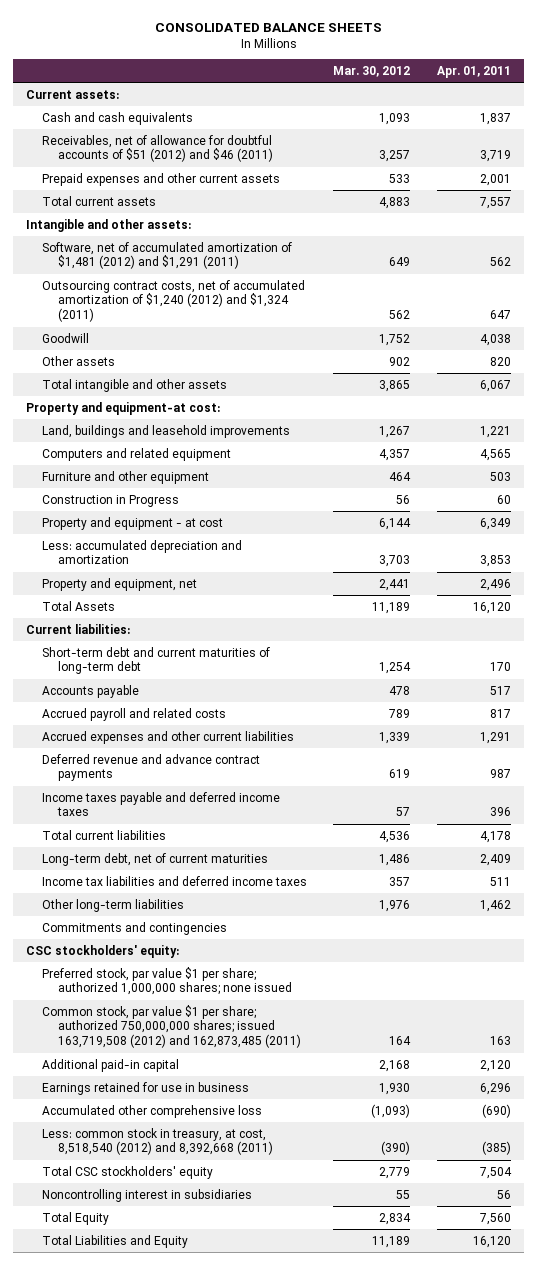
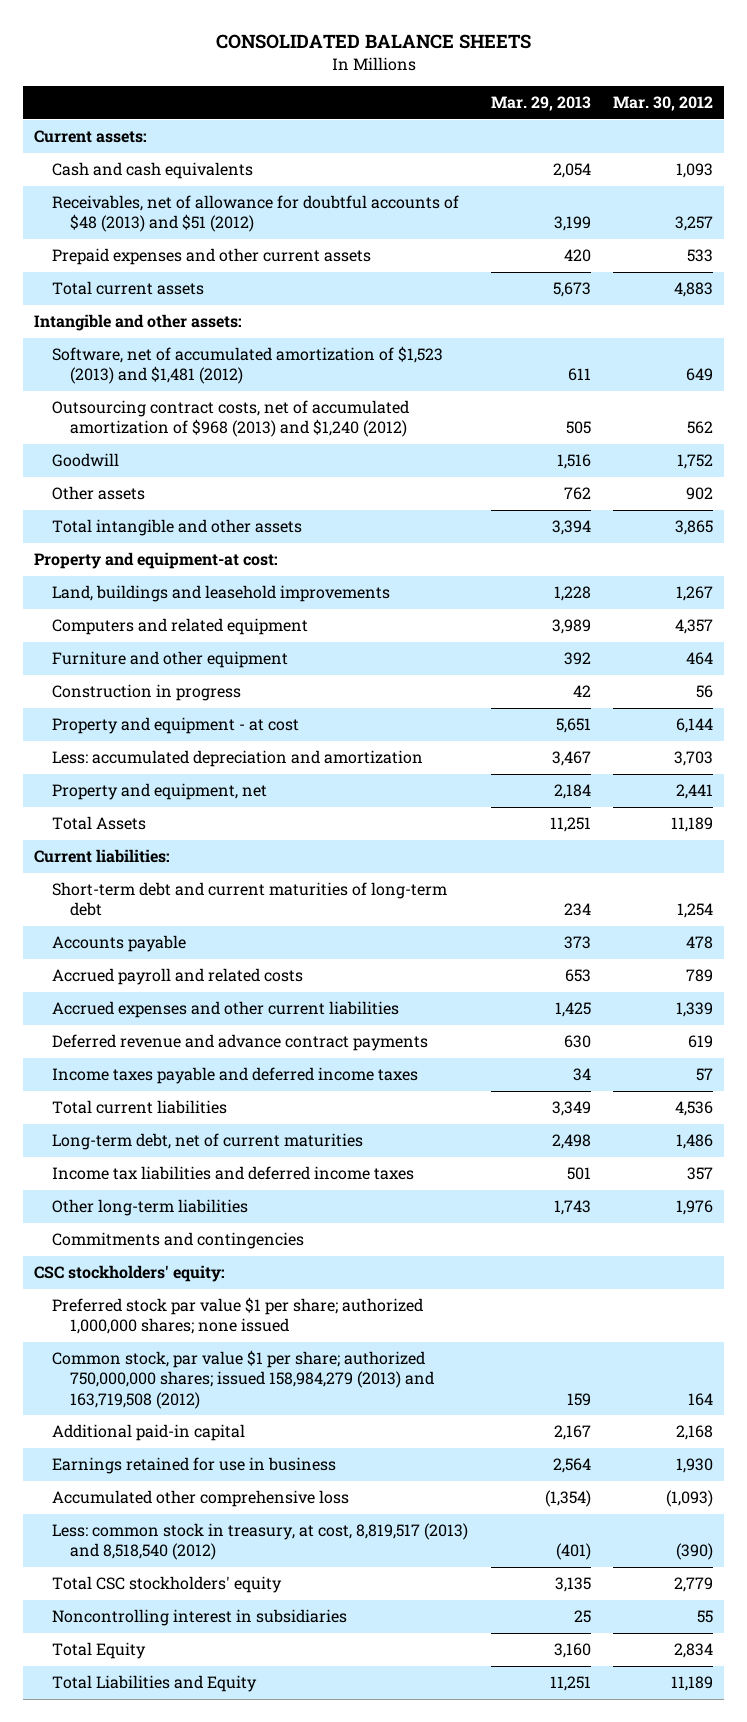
[436,66,511,79] Apr. 01, 2011 -> none
none -> [490,96,591,112] Mar. 29, 2013
[42,134,273,163] Receivables, net of allowance for doubtful accounts of $51 (2012) and $46 (2011) -> [52,195,460,233] Receivables, net of allowance for doubtful accounts of $48 (2013) and $51 (2012)
[42,241,293,270] Software, net of accumulated amortization of $1,481 (2012) and $1,291 (2011) -> [52,346,444,385] Software, net of accumulated amortization of $1,523 (2013) and $1,481 (2012)
[42,279,306,323] Outsourcing contract costs, net of accumulated amortization of $1,240 (2012) and $1,324 (2011) -> [52,400,410,438] Outsourcing contract costs, net of accumulated amortization of $968 (2013) and $1,240 (2012)
[42,494,180,507] Construction in Progress -> [52,684,242,702] Construction in progress
[42,966,292,996] Preferred stock, par value $1 per share; authorized 1,000,000 shares; none issued -> [52,1297,424,1335] Preferred stock par value $1 per share; authorized 1,000,000 shares; none issued
[42,1004,301,1049] Common stock, par value $1 per share; authorized 750,000,000 shares; issued 163,719,508 (2012) and 162,873,485 (2011) -> [52,1350,435,1409] Common stock, par value $1 per share; authorized 750,000,000 shares; issued 158,984,279 (2013) and 163,719,508 (2012)
[42,1127,273,1156] Less: common stock in treasury, at cost, 8,518,540 (2012) and 8,392,668 (2011) -> [52,1523,469,1561] Less: common stock in treasury, at cost, 8,819,517 (2013) and 8,518,540 (2012)

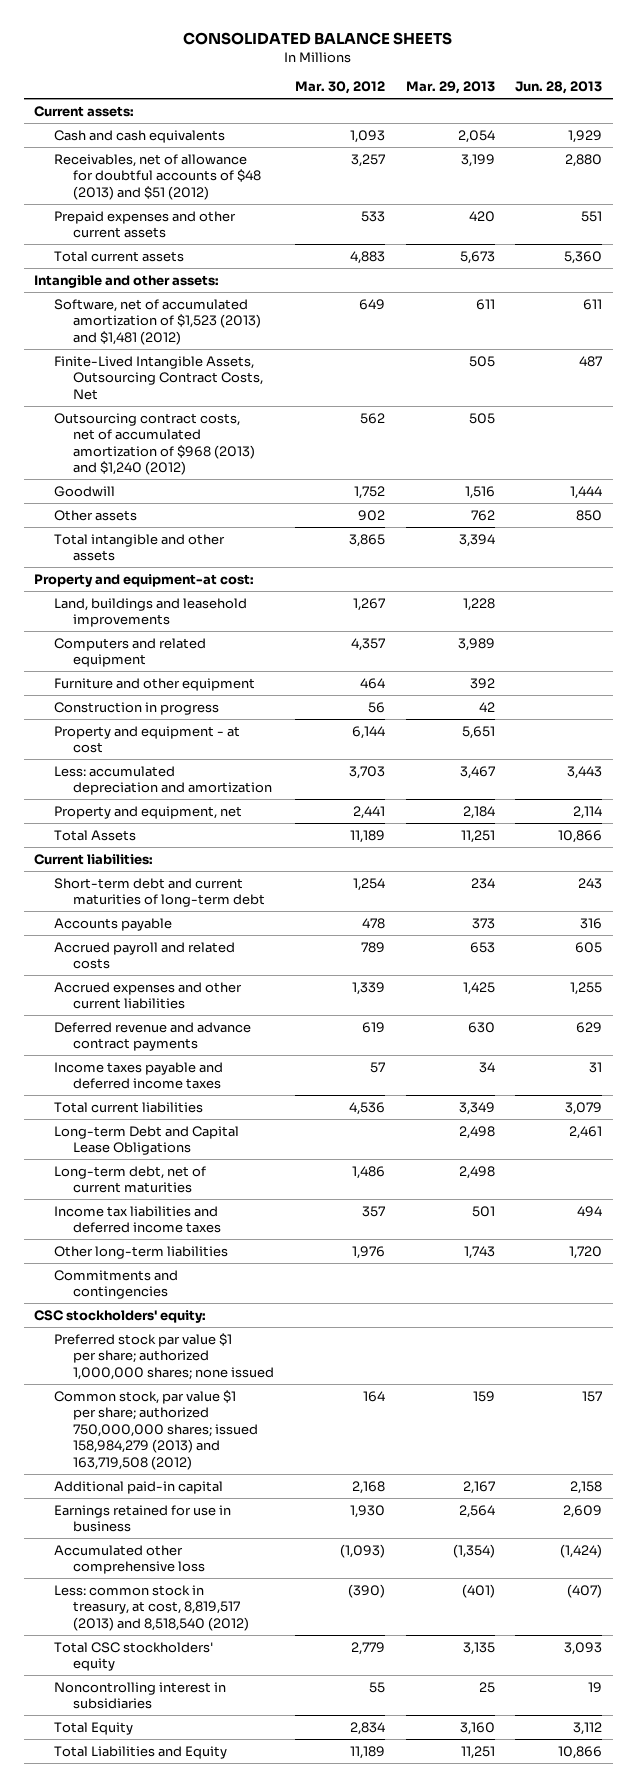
none -> [515,81,603,95] Jun. 28, 2013
none -> [53,355,264,400] Finite-Lived Intangible Assets, Outsourcing Contract Costs, Net
none -> [53,1125,239,1156] Long-term Debt and Capital Lease Obligations

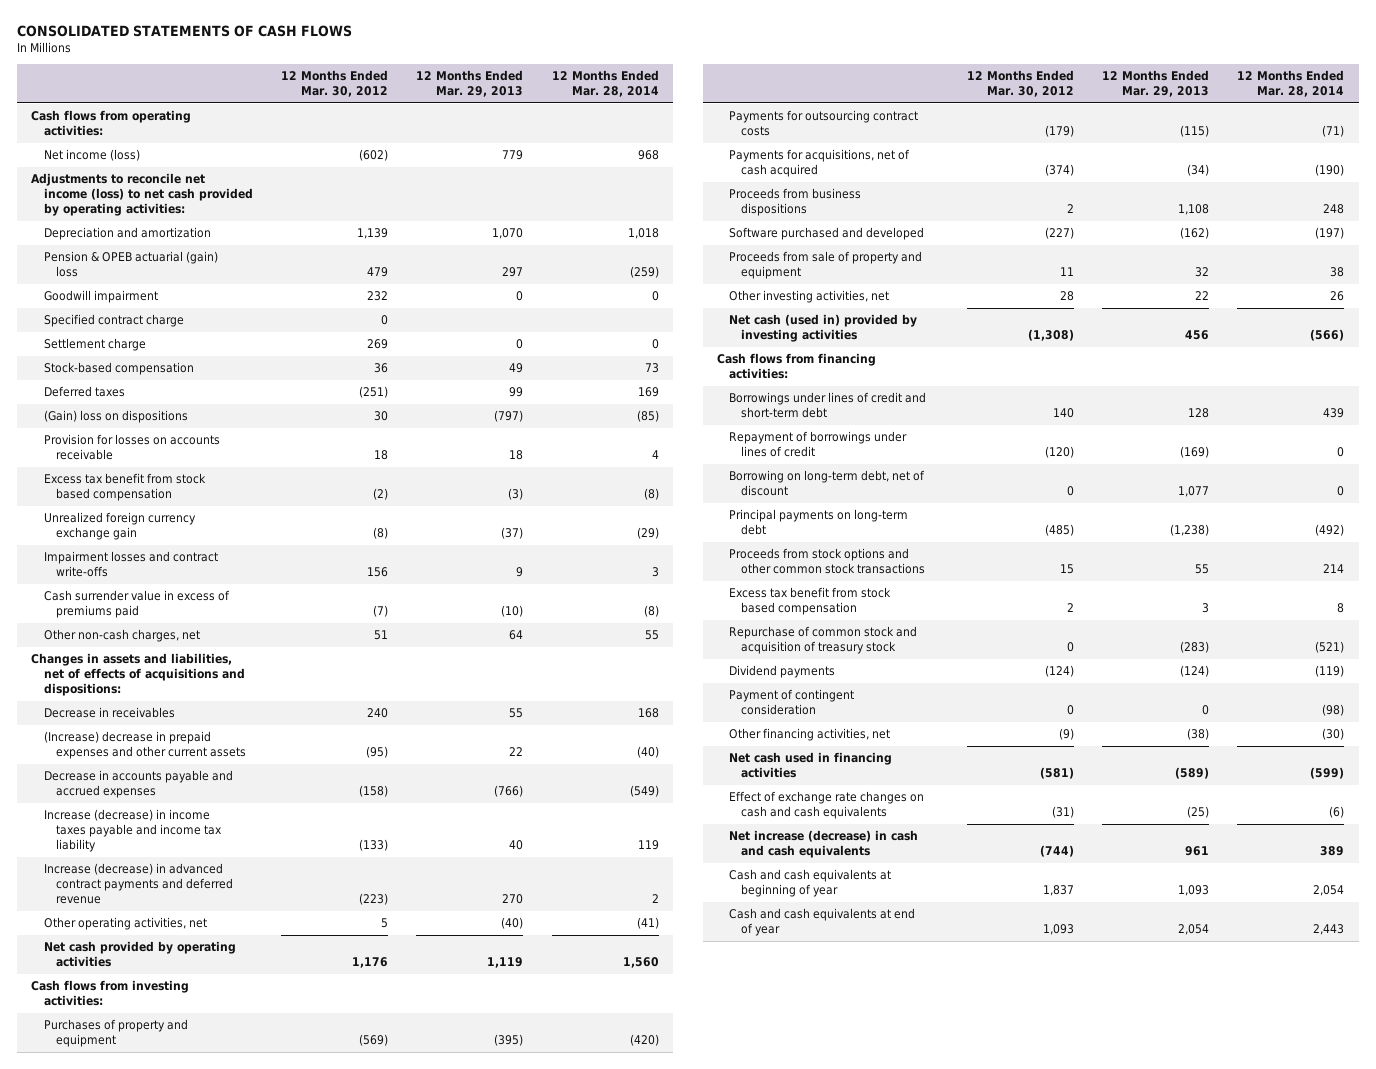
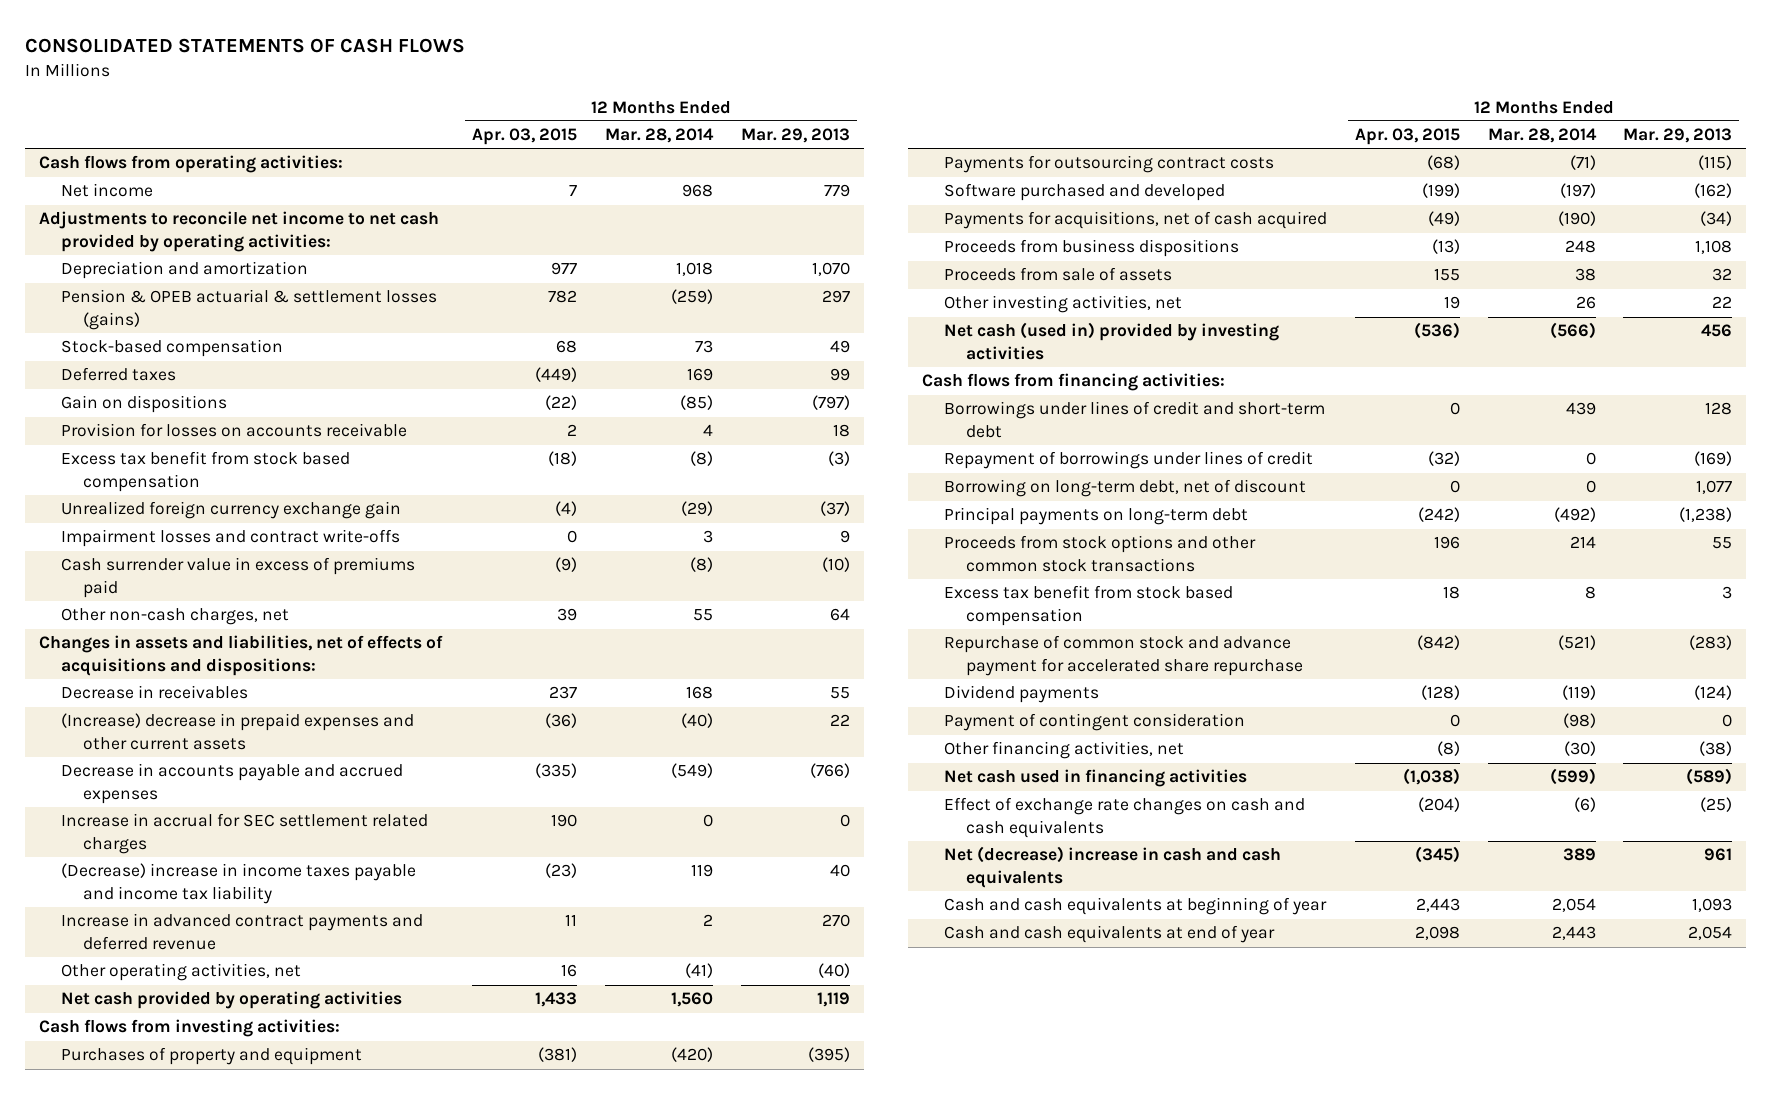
[280,70,388,98] 12 Months Ended Mar. 30, 2012 -> none
none -> [471,128,577,146] Apr. 03, 2015
[43,149,140,162] Net income (loss) -> [60,183,153,198] Net income
[31,173,253,217] Adjustments to reconcile net income (loss) to net cash provided by operating activities: -> [38,211,439,253] Adjustments to reconcile net income to net cash provided by operating activities:
[43,290,158,304] Goodwill impairment -> none
[43,314,184,328] Specified contract charge -> none
[43,338,146,352] Settlement charge -> none
[43,251,218,278] Pension & OPEB actuarial (gain) loss -> [60,289,437,331] Pension & OPEB actuarial & settlement losses (gains)
[43,410,188,424] (Gain) loss on dispositions -> [60,395,227,414] Gain on dispositions
none -> [60,813,428,855] Increase in accrual for SEC settlement related charges
[43,809,222,853] Increase (decrease) in income taxes payable and income tax liability -> [60,863,416,905] (Decrease) increase in income taxes payable and income tax liability
[43,863,233,905] Increase (decrease) in advanced contract payments and deferred revenue -> [60,913,423,951] Increase in advanced contract payments and deferred revenue
[729,227,925,241] Software purchased and developed -> [943,183,1225,202] Software purchased and developed
[729,251,923,280] Proceeds from sale of property and equipment -> [943,267,1172,282] Proceeds from sale of assets
[729,626,918,655] Repurchase of common stock and acquisition of treasury stock -> [943,635,1303,677] Repurchase of common stock and advance payment for accelerated share repurchase
[729,830,919,859] Net increase (decrease) in cash and cash equivalents -> [943,846,1281,889] Net (decrease) increase in cash and cash equivalents

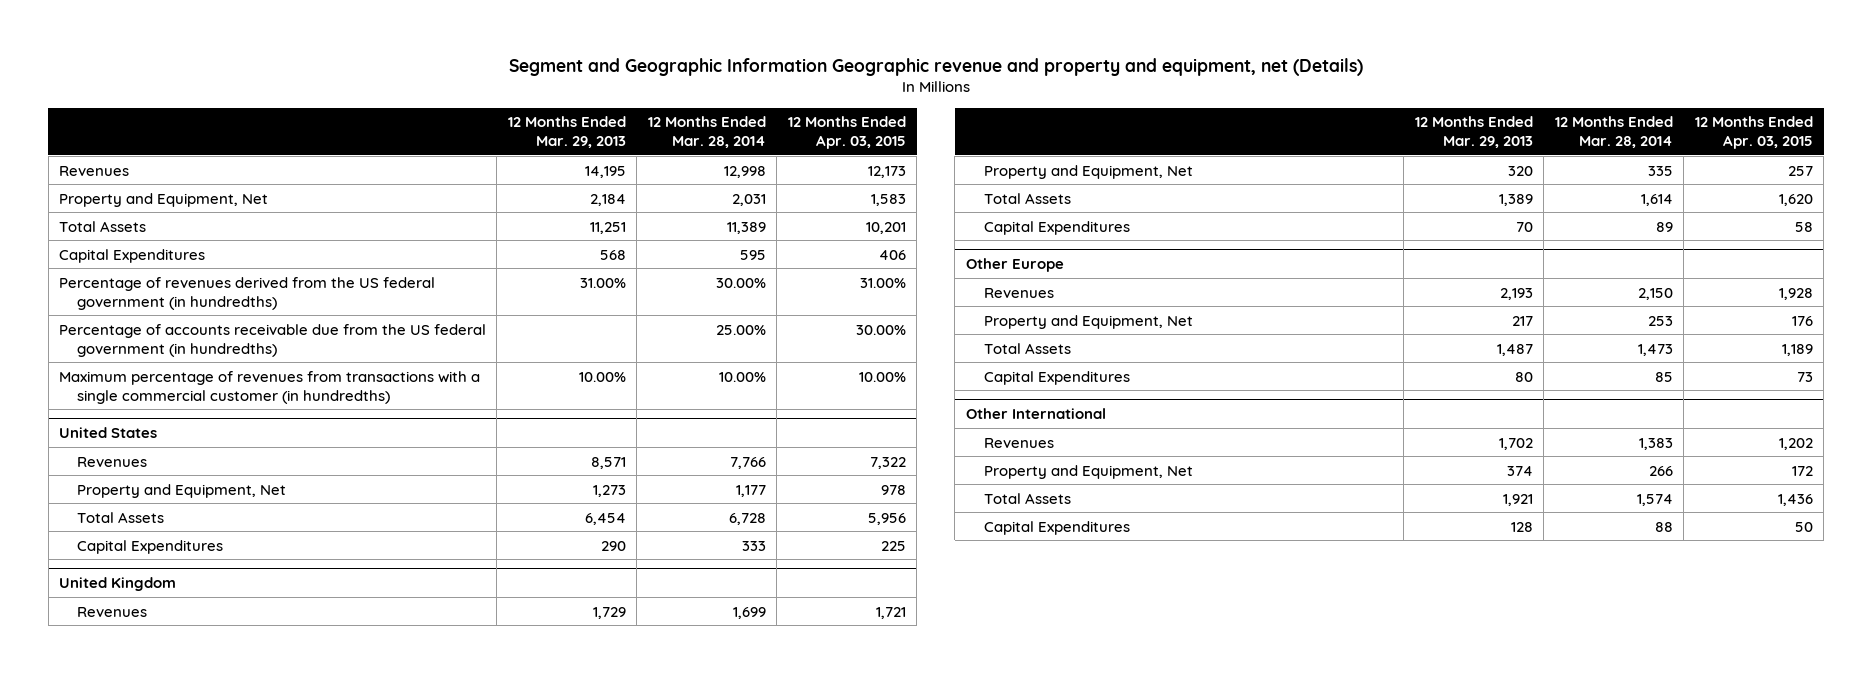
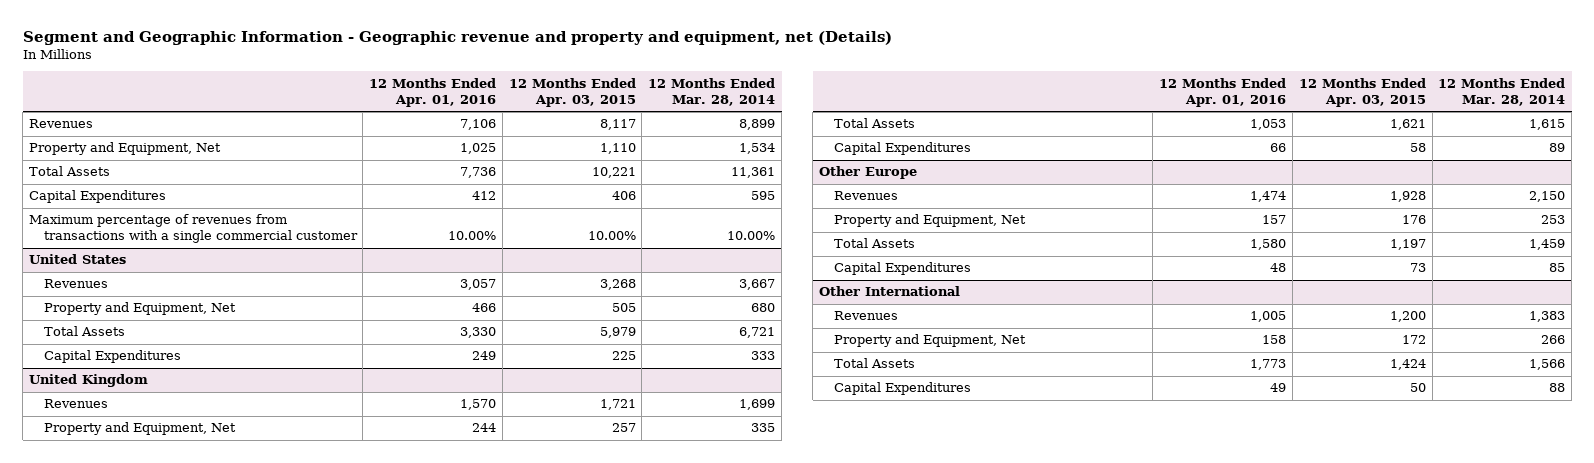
[508,57,1363,76] Segment and Geographic Information Geographic revenue and property and equipment, net (Details) -> [22,30,892,45] Segment and Geographic Information - Geographic revenue and property and equipment, net (Details)
[507,116,626,149] 12 Months Ended Mar. 29, 2013 -> none
none -> [369,77,497,107] 12 Months Ended Apr. 01, 2016
[723,165,766,178] 12,998 -> [739,119,776,131] 8,899
[867,165,906,178] 12,173 -> [599,119,636,131] 8,117
[731,193,766,206] 2,031 -> [739,143,776,155] 1,534
[870,193,906,206] 1,583 -> [599,143,636,155] 1,110
[726,221,766,234] 11,389 -> [731,167,776,179] 11,361
[865,221,906,234] 10,201 -> [591,167,636,179] 10,221
[59,276,436,310] Percentage of revenues derived from the US federal government (in hundredths) -> none
[59,323,487,357] Percentage of accounts receivable due from the US federal government (in hundredths) -> none
[59,370,481,404] Maximum percentage of revenues from transactions with a single commercial customer (in hundredths) -> [28,214,358,244] Maximum percentage of revenues from transactions with a single commercial customer
[729,456,766,469] 7,766 -> [739,279,776,291] 3,667
[869,456,906,469] 7,322 -> [599,279,636,291] 3,268
[735,484,766,497] 1,177 -> [751,303,776,313] 680
[880,484,906,495] 978 -> [611,303,636,313] 505
[728,512,766,525] 6,728 -> [739,327,776,339] 6,721
[867,512,906,525] 5,956 -> [599,327,636,339] 5,979
[1640,193,1673,206] 1,614 -> [1529,119,1566,131] 1,615
[1778,193,1813,206] 1,620 -> [1389,119,1426,131] 1,621
[1637,343,1673,356] 1,473 -> [1529,239,1566,251] 1,459
[1781,343,1813,356] 1,189 -> [1389,239,1426,251] 1,197
[1778,437,1813,450] 1,202 -> [1389,311,1426,323] 1,200
[1636,493,1673,506] 1,574 -> [1529,359,1566,371] 1,566
[1777,493,1813,506] 1,436 -> [1389,359,1426,371] 1,424

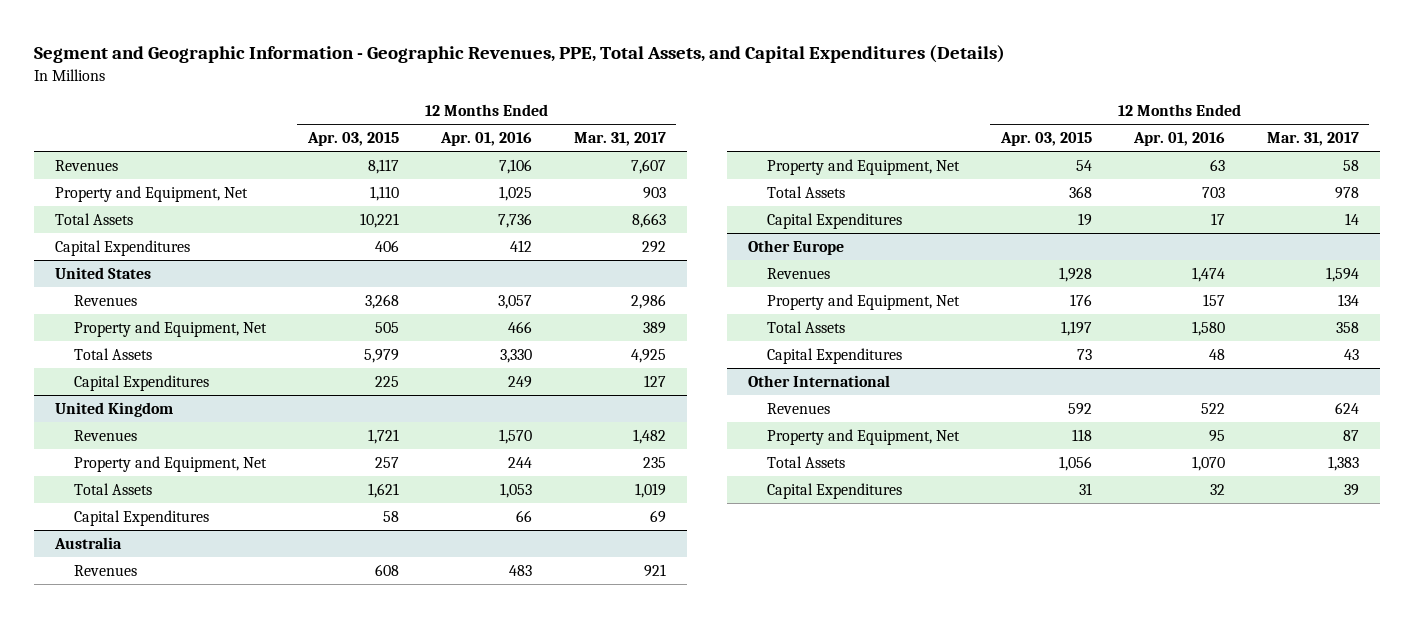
[22,30,892,45] Segment and Geographic Information - Geographic revenue and property and equipment, net (Details) -> [33,44,1005,63] Segment and Geographic Information - Geographic Revenues, PPE, Total Assets, and Capital Expenditures (Details)
[648,77,776,106] 12 Months Ended Mar. 28, 2014 -> none
none -> [573,132,666,147] Mar. 31, 2017
[28,214,358,244] Maximum percentage of revenues from transactions with a single commercial customer -> none
none -> [53,537,122,550] Australia
none -> [73,565,137,577] Revenues
none -> [766,159,960,176] Property and Equipment, Net
none -> [766,186,845,199] Total Assets
none -> [766,213,902,230] Capital Expenditures
[1250,311,1287,323] 1,005 -> [1200,403,1225,415] 522
[1389,311,1426,323] 1,200 -> [1067,403,1092,416] 592
[1262,335,1287,345] 158 -> [1208,430,1225,443] 95
[1401,335,1426,345] 172 -> [1071,429,1092,442] 118
[1250,359,1287,371] 1,773 -> [1191,456,1225,472] 1,070
[1389,359,1426,371] 1,424 -> [1058,456,1092,472] 1,056
[1270,383,1287,393] 49 -> [1209,484,1225,496] 32
[1409,383,1426,393] 50 -> [1078,483,1092,496] 31

